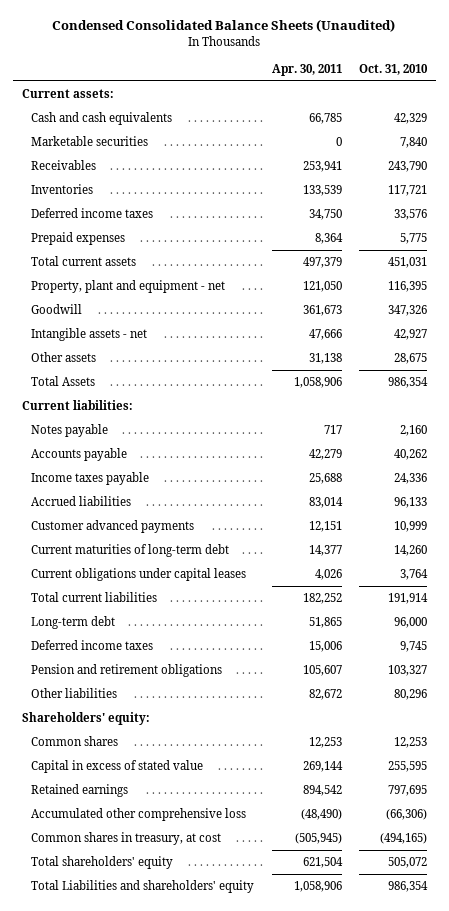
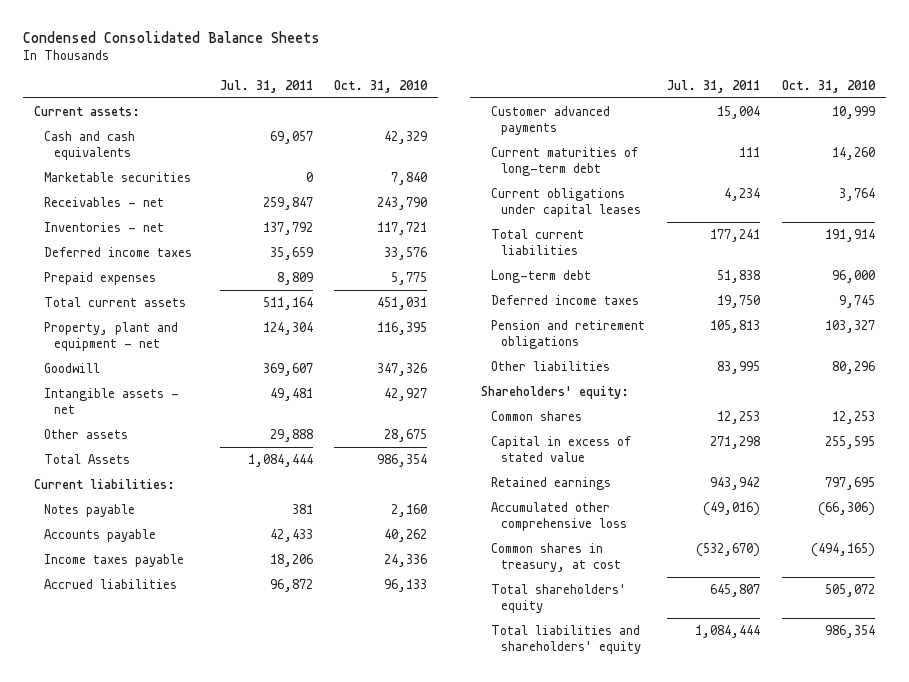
[52,19,396,33] Condensed Consolidated Balance Sheets (Unaudited) -> [22,30,320,43] Condensed Consolidated Balance Sheets
[271,63,342,76] Apr. 30, 2011 -> none
none -> [219,79,313,93] Jul. 31, 2011
[30,159,96,170] Receivables -> [43,197,164,208] Receivables - net
[30,183,93,194] Inventories -> [43,222,164,233] Inventories - net
[30,879,254,893] Total Liabilities and shareholders' equity -> [491,625,642,654] Total liabilities and shareholders' equity

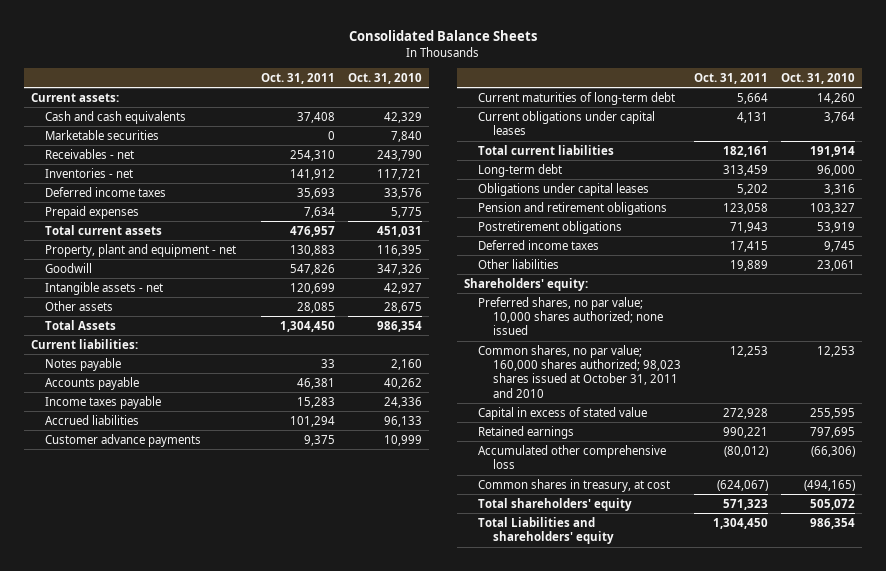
[22,30,320,43] Condensed Consolidated Balance Sheets -> [348,30,537,42] Consolidated Balance Sheets
[219,79,313,93] Jul. 31, 2011 -> none
none -> [260,72,335,84] Oct. 31, 2011
[491,106,611,135] Customer advanced payments -> [45,433,202,447] Customer advance payments
none -> [478,182,650,196] Obligations under capital leases
none -> [478,220,623,234] Postretirement obligations
[491,295,640,306] Deferred income taxes -> [478,239,600,250] Deferred income taxes
[832,361,876,375] 80,296 -> [817,259,856,271] 23,061
none -> [478,296,663,336] Preferred shares, no par value; 10,000 shares authorized; none issued
[491,411,583,422] Common shares -> [478,344,681,398] Common shares, no par value; 160,000 shares authorized; 98,023 shares issued at October 31, 2011 and 2010
[491,625,642,654] Total liabilities and shareholders' equity -> [478,516,614,545] Total Liabilities and shareholders' equity

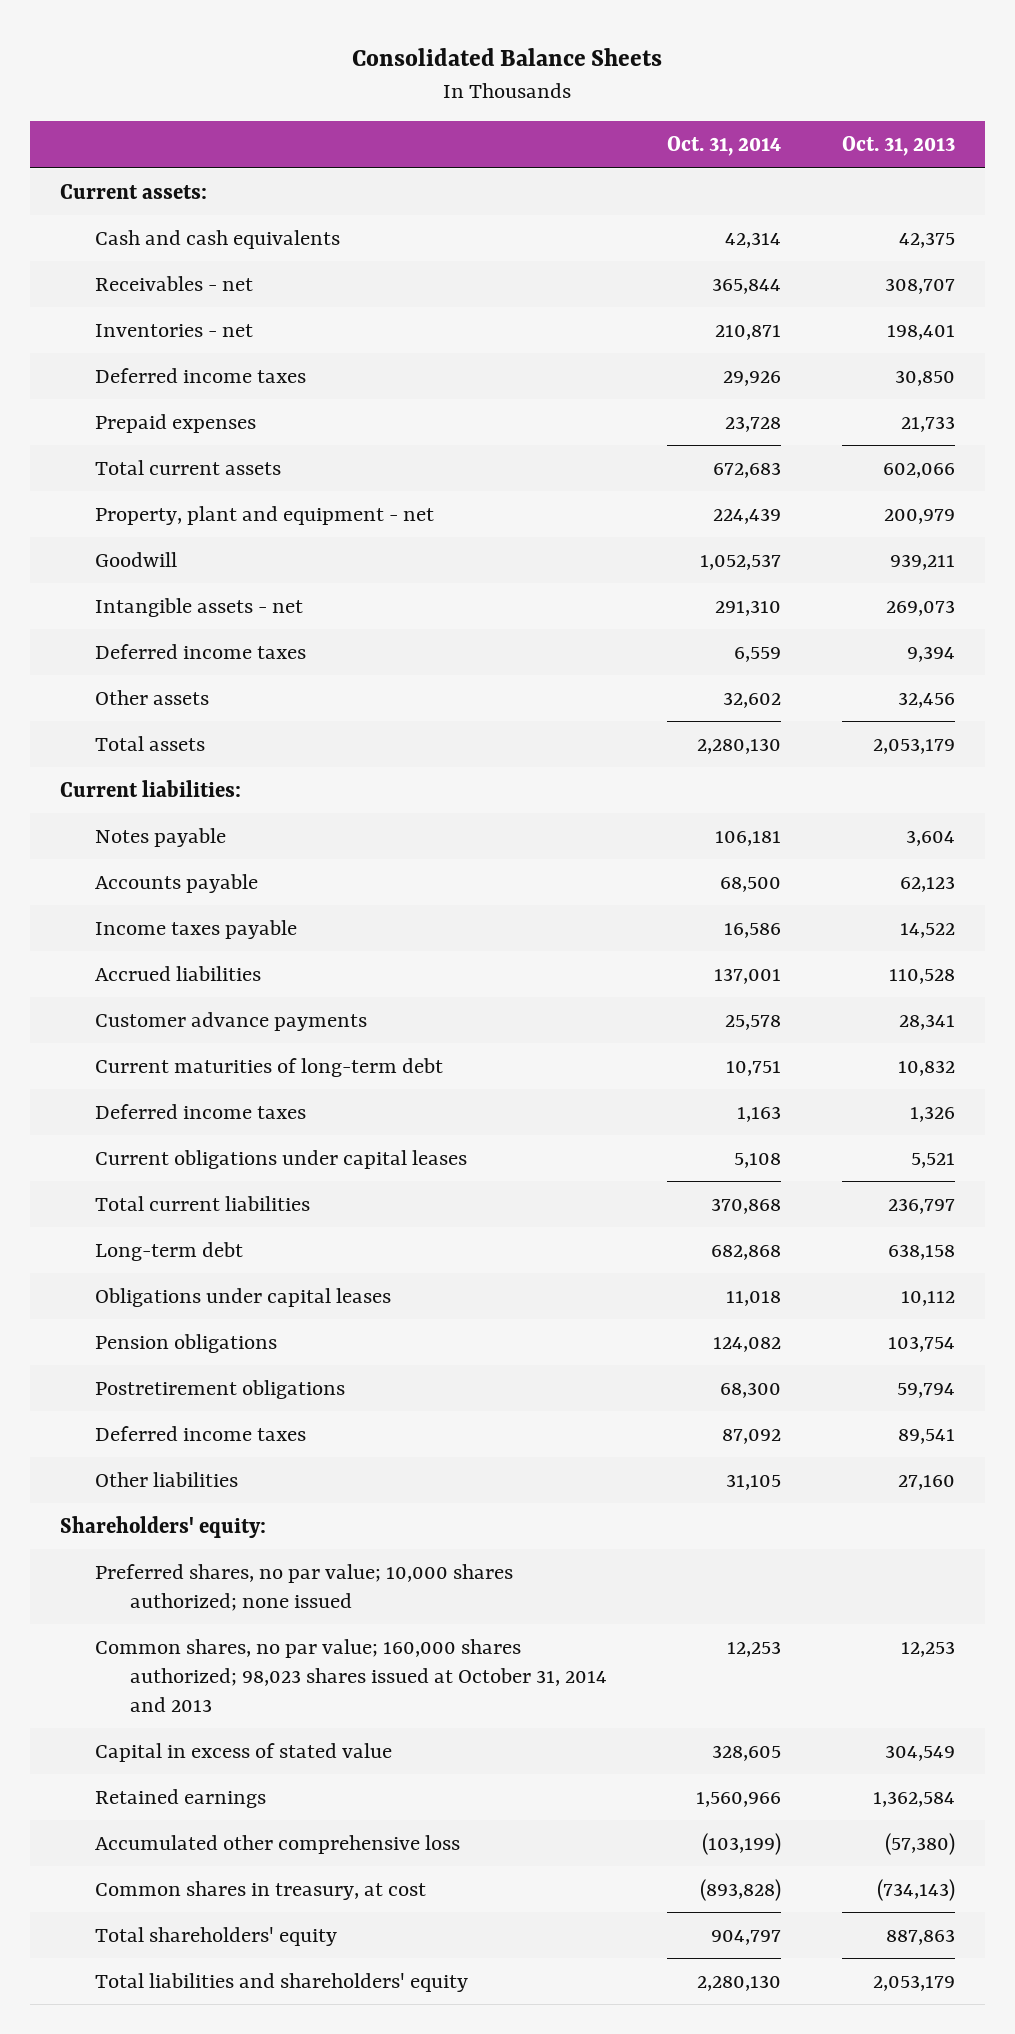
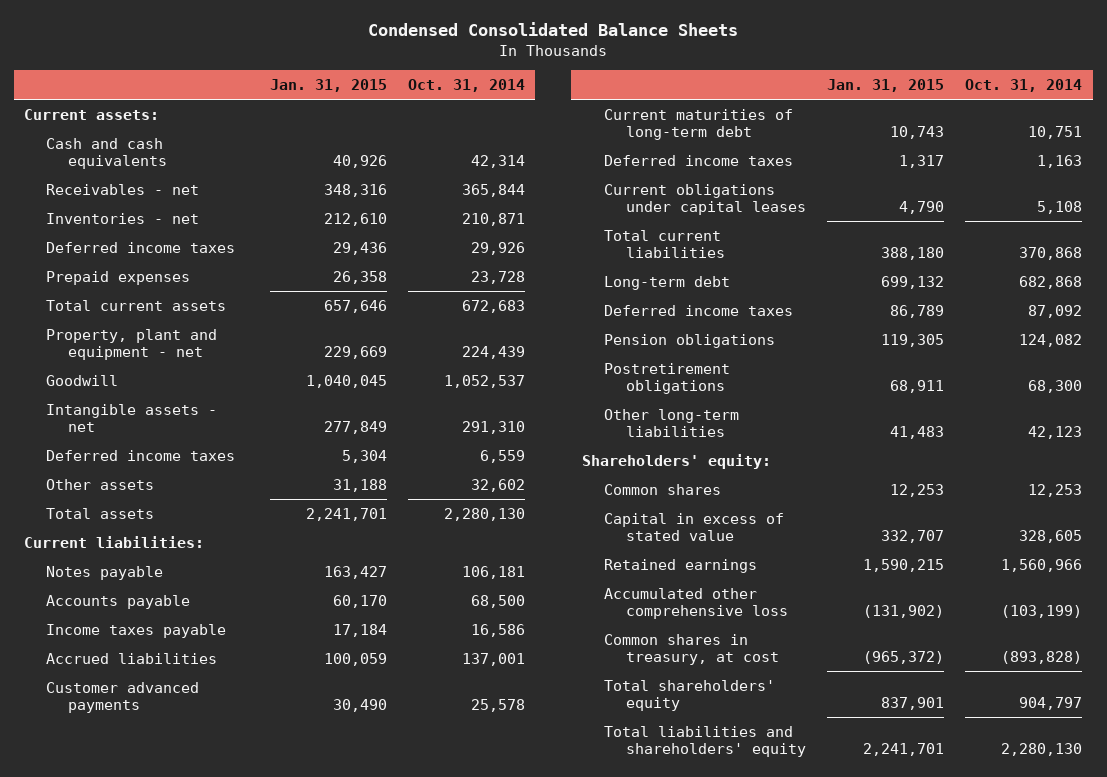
[352,48,663,67] Consolidated Balance Sheets -> [368,22,739,37] Condensed Consolidated Balance Sheets
[841,136,955,157] Oct. 31, 2013 -> none
none -> [269,79,387,93] Jan. 31, 2015
[95,1011,368,1031] Customer advance payments -> [46,681,200,713] Customer advanced payments
[95,1287,392,1307] Obligations under capital leases -> none
[95,1425,307,1441] Deferred income taxes -> [604,304,794,316] Deferred income taxes
[95,1471,239,1487] Other liabilities -> [604,408,740,437] Other long-term liabilities
[726,1473,782,1490] 31,105 -> [1028,425,1083,439] 42,123
[95,1563,514,1611] Preferred shares, no par value; 10,000 shares authorized; none issued -> none
[95,1638,608,1712] Common shares, no par value; 160,000 shares authorized; 98,023 shares issued at October 31, 2014 and 2013 -> [604,483,722,495] Common shares

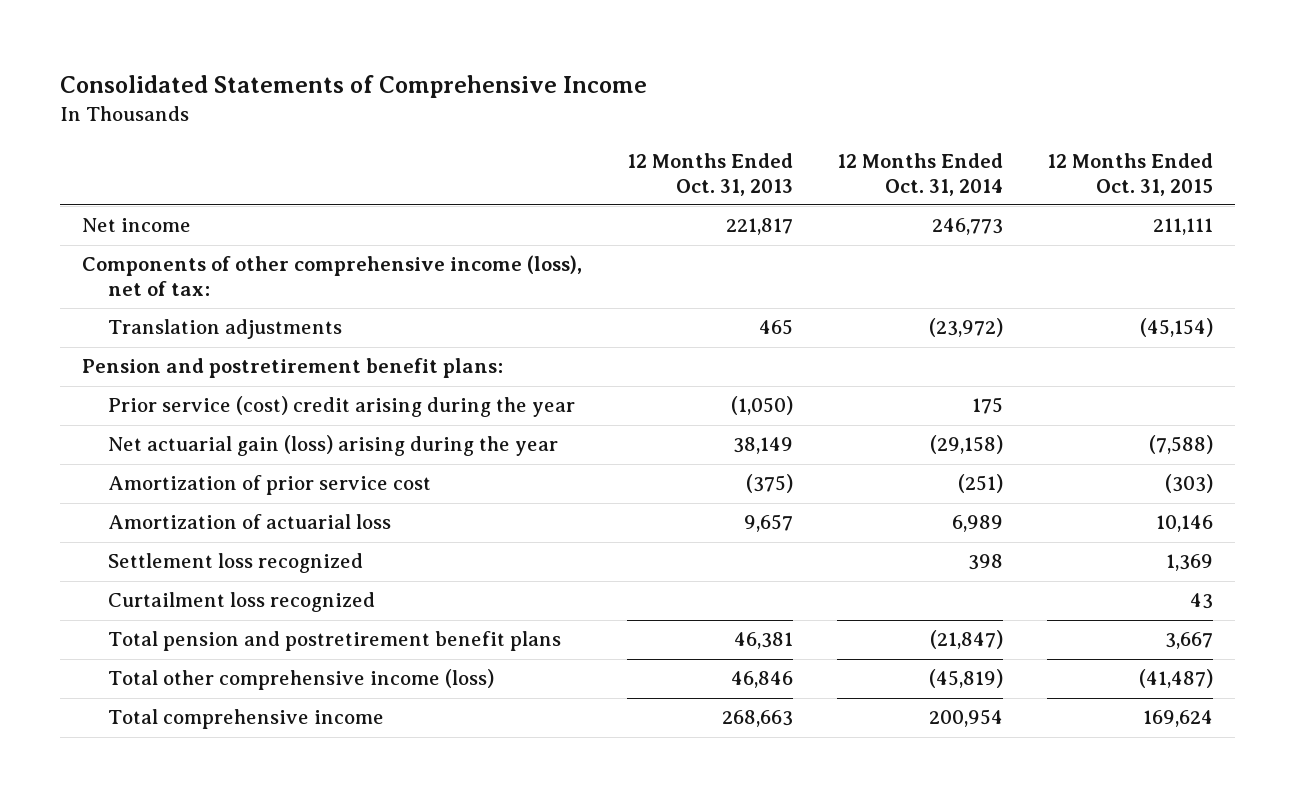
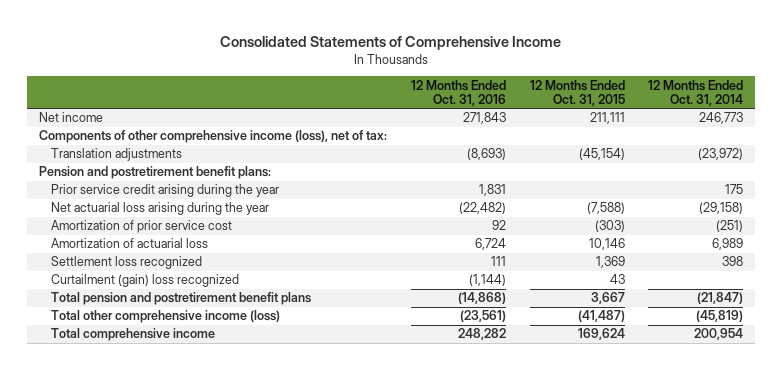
[626,152,793,196] 12 Months Ended Oct. 31, 2013 -> none
none -> [410,79,506,107] 12 Months Ended Oct. 31, 2016
[107,396,575,418] Prior service (cost) credit arising during the year -> [51,184,280,198] Prior service credit arising during the year
[107,435,558,457] Net actuarial gain (loss) arising during the year -> [51,202,270,216] Net actuarial loss arising during the year
[107,592,375,613] Curtailment loss recognized -> [51,274,240,288] Curtailment (gain) loss recognized

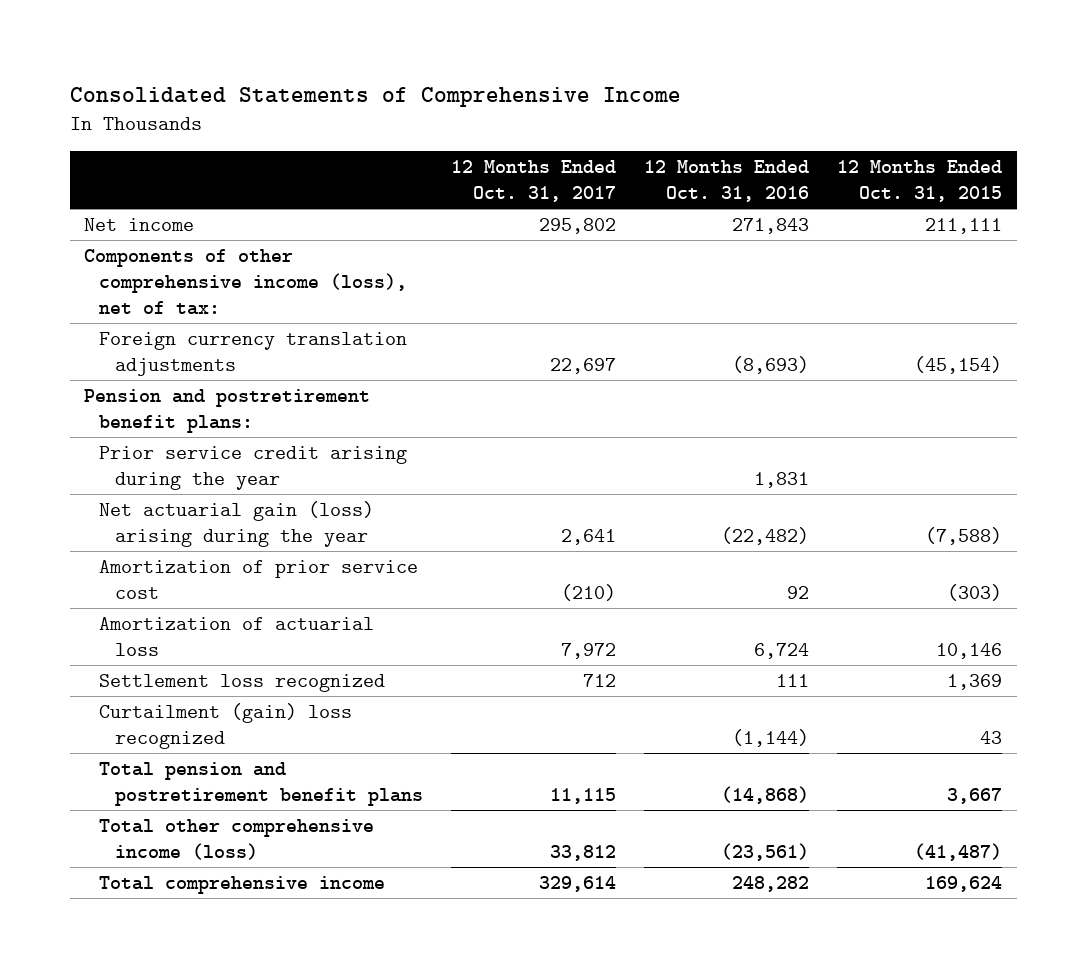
[648,79,744,107] 12 Months Ended Oct. 31, 2014 -> none
none -> [450,160,616,203] 12 Months Ended Oct. 31, 2017
[51,148,183,162] Translation adjustments -> [99,332,408,377] Foreign currency translation adjustments
[51,202,270,216] Net actuarial loss arising during the year -> [99,501,375,548] Net actuarial gain (loss) arising during the year

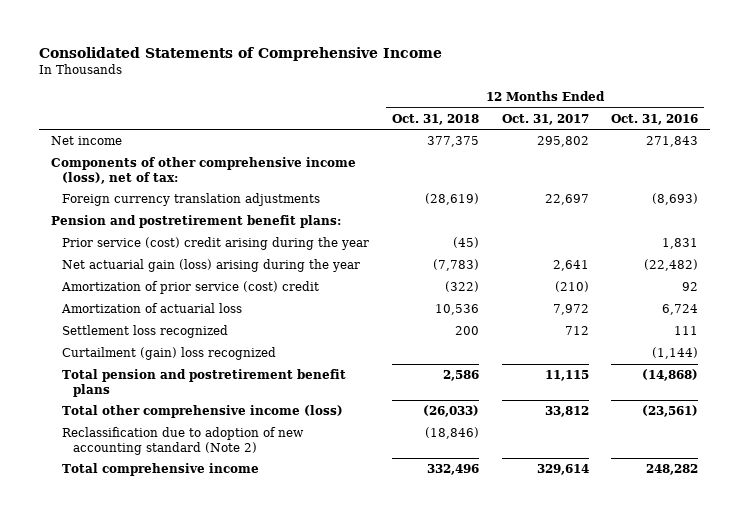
[837,160,1003,203] 12 Months Ended Oct. 31, 2015 -> none
none -> [391,113,479,125] Oct. 31, 2018
[99,446,408,491] Prior service credit arising during the year -> [61,237,369,251] Prior service (cost) credit arising during the year
[99,560,419,600] Amortization of prior service cost -> [60,281,319,295] Amortization of prior service (cost) credit
none -> [61,427,304,456] Reclassification due to adoption of new accounting standard (Note 2)

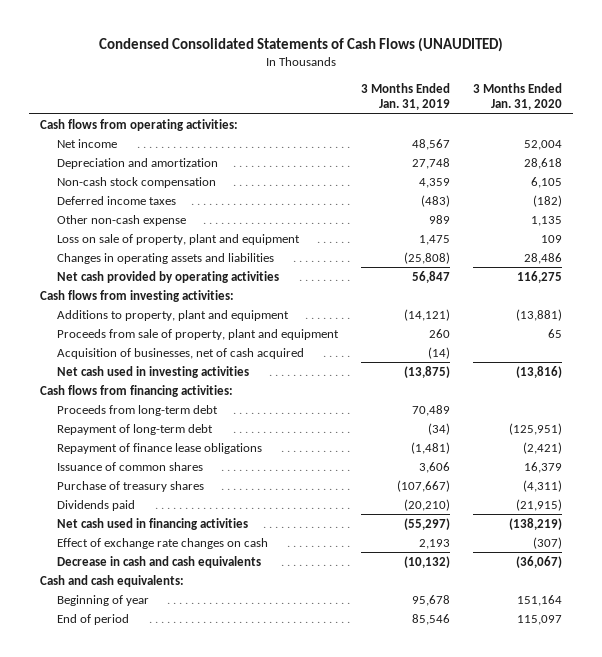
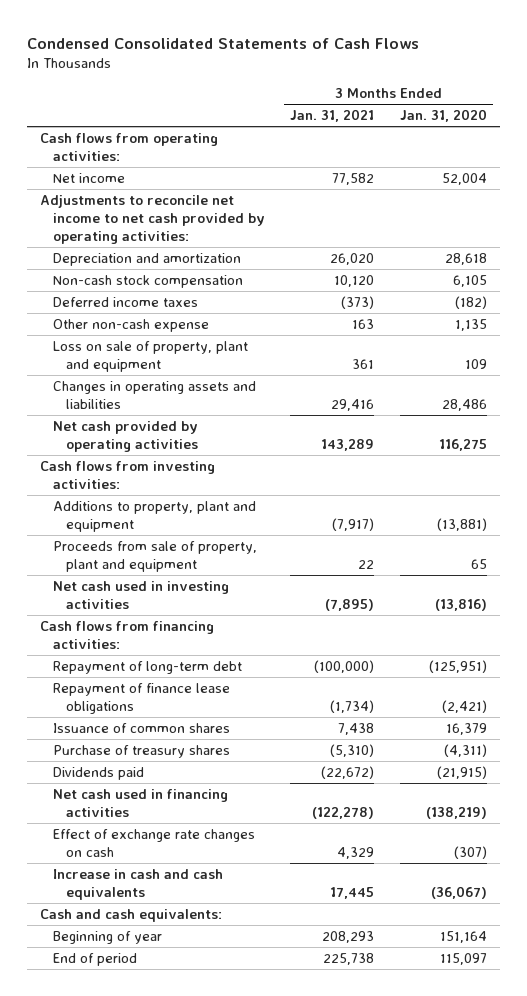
[99,36,504,52] Condensed Consolidated Statements of Cash Flows (UNAUDITED) -> [26,38,419,50] Condensed Consolidated Statements of Cash Flows
[361,82,451,111] 3 Months Ended Jan. 31, 2019 -> none
none -> [290,109,375,123] Jan. 31, 2021
none -> [39,194,265,245] Adjustments to reconcile net income to net cash provided by operating activities:
[57,347,305,359] Acquisition of businesses, net of cash acquired -> none
[57,404,219,416] Proceeds from long-term debt -> none
[57,555,262,568] Decrease in cash and cash equivalents -> [52,868,223,901] Increase in cash and cash equivalents

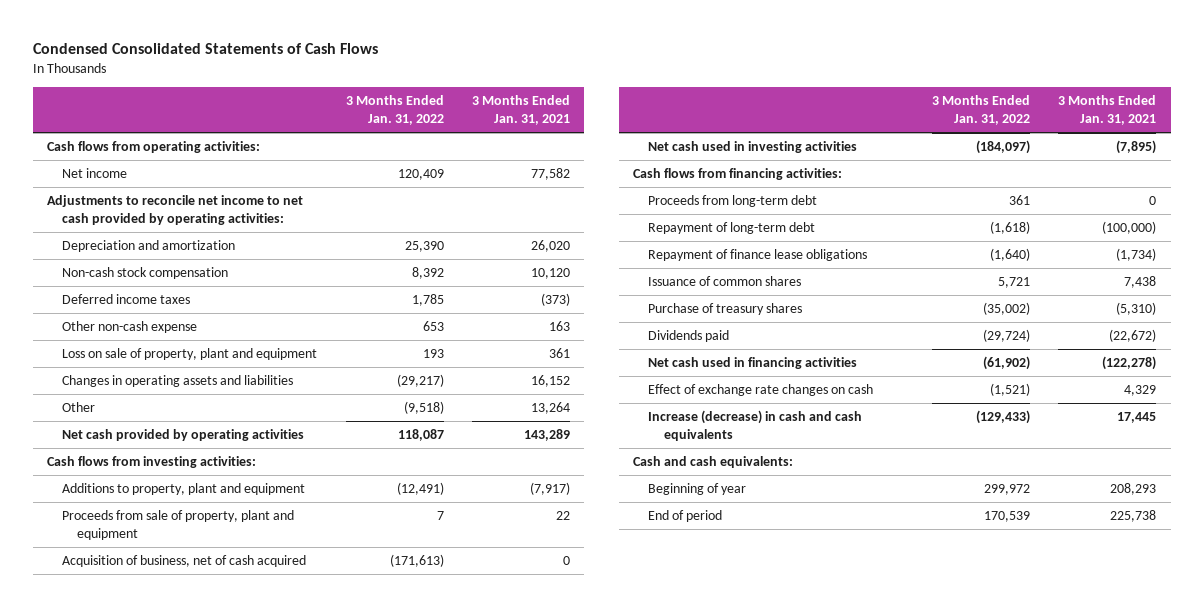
[399,109,487,123] Jan. 31, 2020 -> none
none -> [345,95,444,126] 3 Months Ended Jan. 31, 2022
[331,399,375,412] 29,416 -> [531,375,571,388] 16,152
none -> [62,402,96,413] Other
none -> [62,555,307,568] Acquisition of business, net of cash acquired
none -> [648,195,818,208] Proceeds from long-term debt
[52,868,223,901] Increase in cash and cash equivalents -> [648,410,863,442] Increase (decrease) in cash and cash equivalents

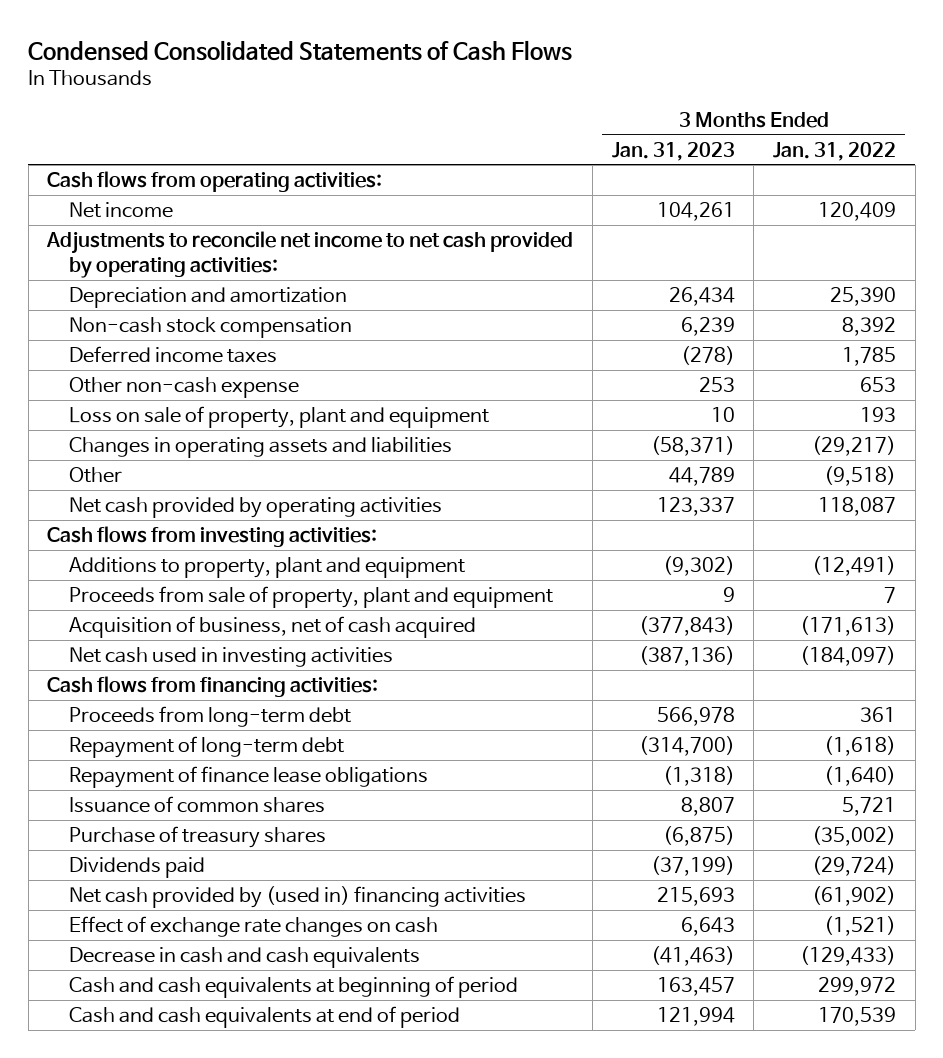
[472,95,571,126] 3 Months Ended Jan. 31, 2021 -> none
none -> [611,141,735,161] Jan. 31, 2023
[648,357,858,370] Net cash used in financing activities -> [69,885,527,908] Net cash provided by (used in) financing activities
[633,456,794,469] Cash and cash equivalents: -> none
[648,410,863,442] Increase (decrease) in cash and cash equivalents -> [69,946,421,968] Decrease in cash and cash equivalents
[648,483,747,496] Beginning of year -> [69,975,519,998] Cash and cash equivalents at beginning of period
[648,510,723,523] End of period -> [69,1005,461,1028] Cash and cash equivalents at end of period

